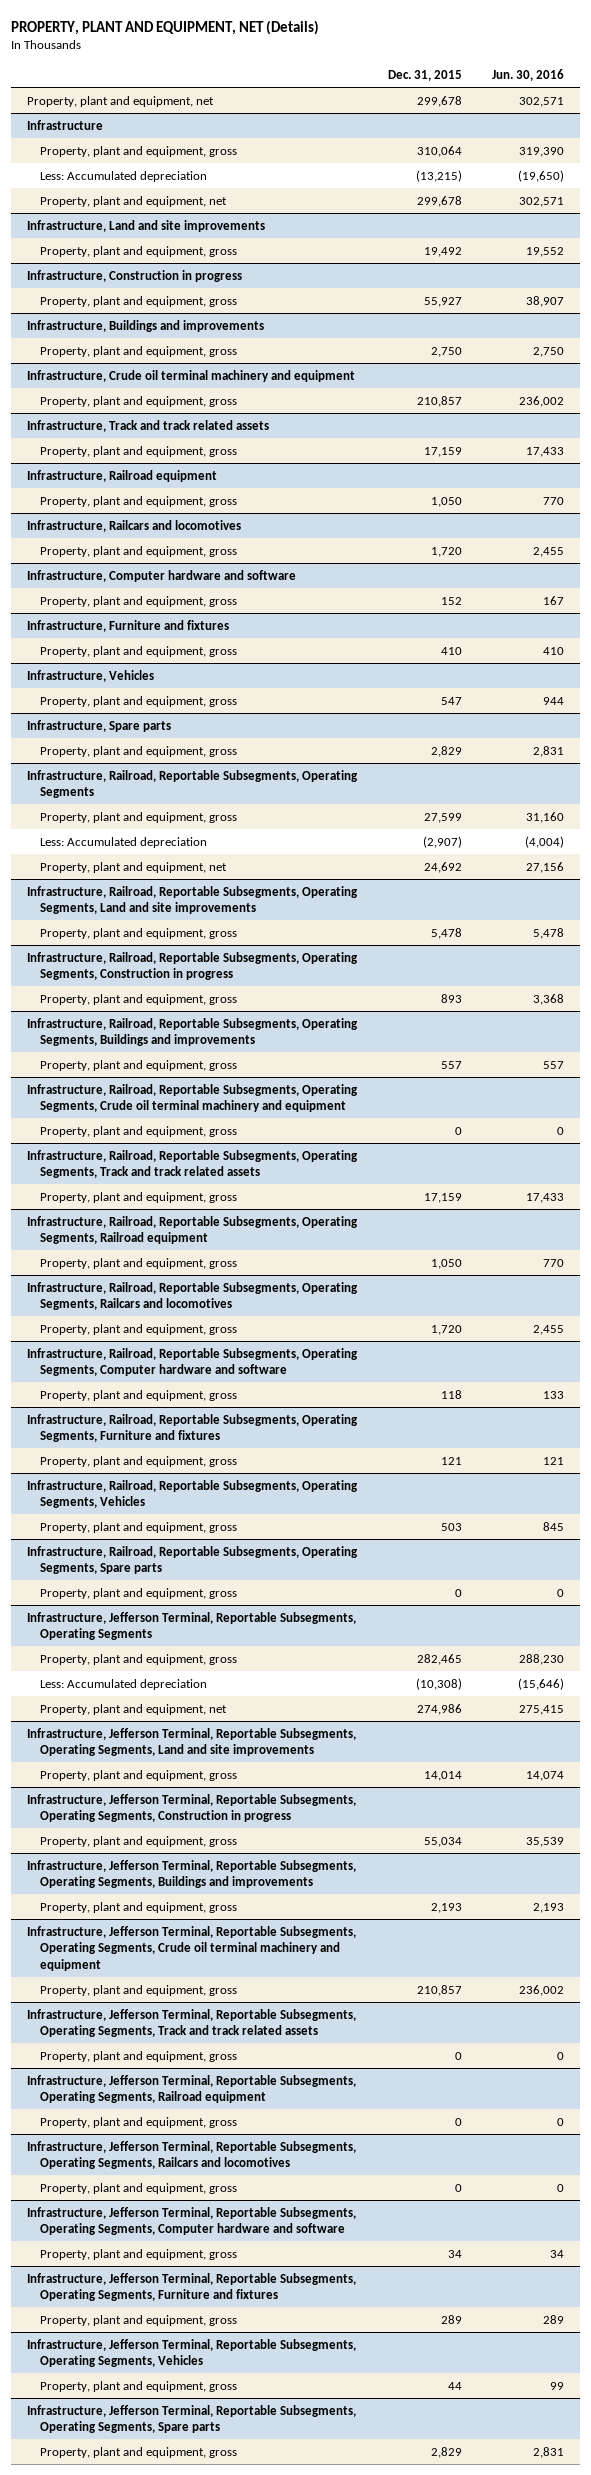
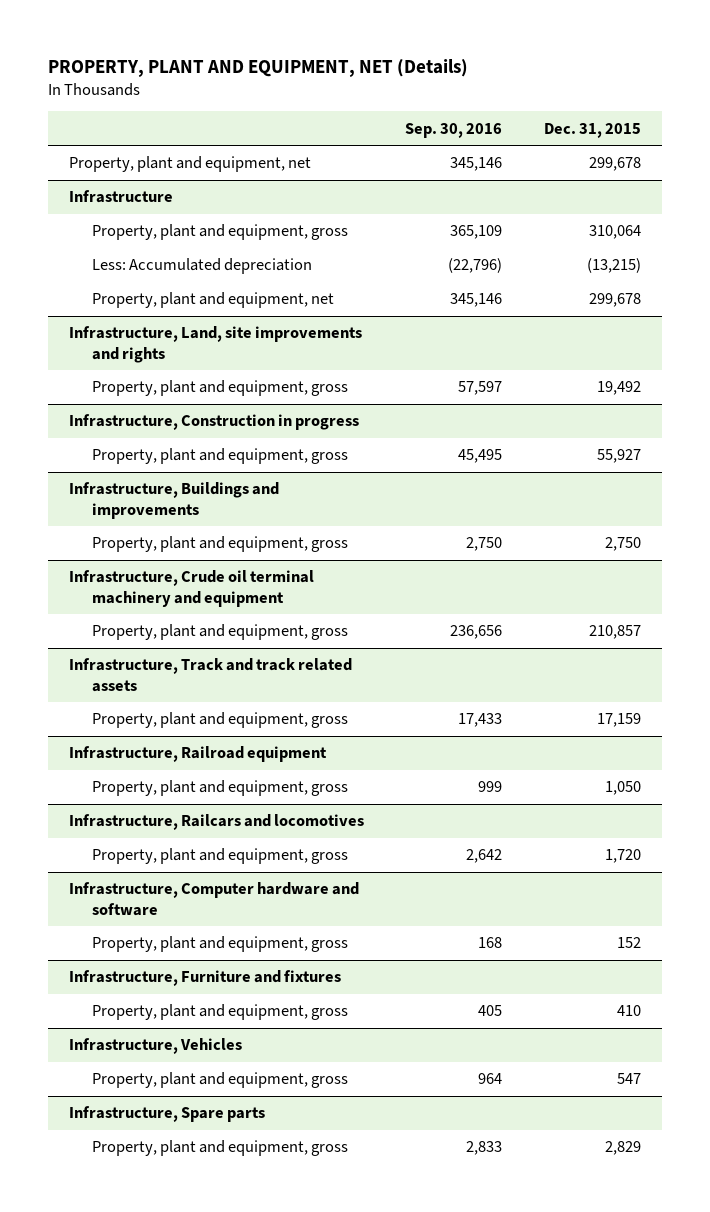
[492,69,565,82] Jun. 30, 2016 -> none
none -> [405,122,503,138] Sep. 30, 2016
[26,219,265,232] Infrastructure, Land and site improvements -> [68,326,362,364] Infrastructure, Land, site improvements and rights
[26,769,358,799] Infrastructure, Railroad, Reportable Subsegments, Operating Segments -> none
[40,811,238,823] Property, plant and equipment, gross -> none
[40,836,208,848] Less: Accumulated depreciation -> none
[40,861,228,873] Property, plant and equipment, net -> none
[26,885,358,915] Infrastructure, Railroad, Reportable Subsegments, Operating Segments, Land and site improvements -> none
[40,927,238,939] Property, plant and equipment, gross -> none
[26,951,358,981] Infrastructure, Railroad, Reportable Subsegments, Operating Segments, Construction in progress -> none
[40,993,238,1005] Property, plant and equipment, gross -> none
[26,1017,358,1047] Infrastructure, Railroad, Reportable Subsegments, Operating Segments, Buildings and improvements -> none
[40,1059,238,1071] Property, plant and equipment, gross -> none
[26,1083,358,1113] Infrastructure, Railroad, Reportable Subsegments, Operating Segments, Crude oil terminal machinery and equipment -> none
[40,1125,238,1137] Property, plant and equipment, gross -> none
[26,1149,358,1179] Infrastructure, Railroad, Reportable Subsegments, Operating Segments, Track and track related assets -> none
[40,1191,238,1203] Property, plant and equipment, gross -> none
[26,1215,358,1245] Infrastructure, Railroad, Reportable Subsegments, Operating Segments, Railroad equipment -> none
[40,1257,238,1269] Property, plant and equipment, gross -> none
[26,1281,358,1311] Infrastructure, Railroad, Reportable Subsegments, Operating Segments, Railcars and locomotives -> none
[40,1323,238,1335] Property, plant and equipment, gross -> none
[26,1347,358,1377] Infrastructure, Railroad, Reportable Subsegments, Operating Segments, Computer hardware and software -> none
[40,1389,238,1401] Property, plant and equipment, gross -> none
[26,1413,358,1443] Infrastructure, Railroad, Reportable Subsegments, Operating Segments, Furniture and fixtures -> none
[40,1455,238,1467] Property, plant and equipment, gross -> none
[26,1479,358,1509] Infrastructure, Railroad, Reportable Subsegments, Operating Segments, Vehicles -> none
[40,1521,238,1533] Property, plant and equipment, gross -> none
[26,1545,358,1575] Infrastructure, Railroad, Reportable Subsegments, Operating Segments, Spare parts -> none
[40,1587,238,1599] Property, plant and equipment, gross -> none
[26,1611,356,1641] Infrastructure, Jefferson Terminal, Reportable Subsegments, Operating Segments -> none
[40,1653,238,1665] Property, plant and equipment, gross -> none
[40,1678,208,1690] Less: Accumulated depreciation -> none
[40,1703,228,1715] Property, plant and equipment, net -> none
[26,1727,356,1757] Infrastructure, Jefferson Terminal, Reportable Subsegments, Operating Segments, Land and site improvements -> none
[40,1769,238,1781] Property, plant and equipment, gross -> none
[26,1793,356,1823] Infrastructure, Jefferson Terminal, Reportable Subsegments, Operating Segments, Construction in progress -> none
[40,1835,238,1847] Property, plant and equipment, gross -> none
[26,1859,356,1889] Infrastructure, Jefferson Terminal, Reportable Subsegments, Operating Segments, Buildings and improvements -> none
[40,1901,238,1913] Property, plant and equipment, gross -> none
[26,1925,356,1971] Infrastructure, Jefferson Terminal, Reportable Subsegments, Operating Segments, Crude oil terminal machinery and equipment -> none
[40,1984,238,1996] Property, plant and equipment, gross -> none
[26,2008,356,2038] Infrastructure, Jefferson Terminal, Reportable Subsegments, Operating Segments, Track and track related assets -> none
[40,2050,238,2062] Property, plant and equipment, gross -> none
[26,2074,356,2104] Infrastructure, Jefferson Terminal, Reportable Subsegments, Operating Segments, Railroad equipment -> none
[40,2116,238,2128] Property, plant and equipment, gross -> none
[26,2140,356,2170] Infrastructure, Jefferson Terminal, Reportable Subsegments, Operating Segments, Railcars and locomotives -> none
[40,2182,238,2194] Property, plant and equipment, gross -> none
[26,2206,356,2236] Infrastructure, Jefferson Terminal, Reportable Subsegments, Operating Segments, Computer hardware and software -> none
[40,2248,238,2260] Property, plant and equipment, gross -> none
[26,2272,356,2302] Infrastructure, Jefferson Terminal, Reportable Subsegments, Operating Segments, Furniture and fixtures -> none
[40,2314,238,2326] Property, plant and equipment, gross -> none
[26,2338,356,2368] Infrastructure, Jefferson Terminal, Reportable Subsegments, Operating Segments, Vehicles -> none
[40,2380,238,2392] Property, plant and equipment, gross -> none
[26,2404,356,2434] Infrastructure, Jefferson Terminal, Reportable Subsegments, Operating Segments, Spare parts -> none
[40,2446,238,2458] Property, plant and equipment, gross -> none

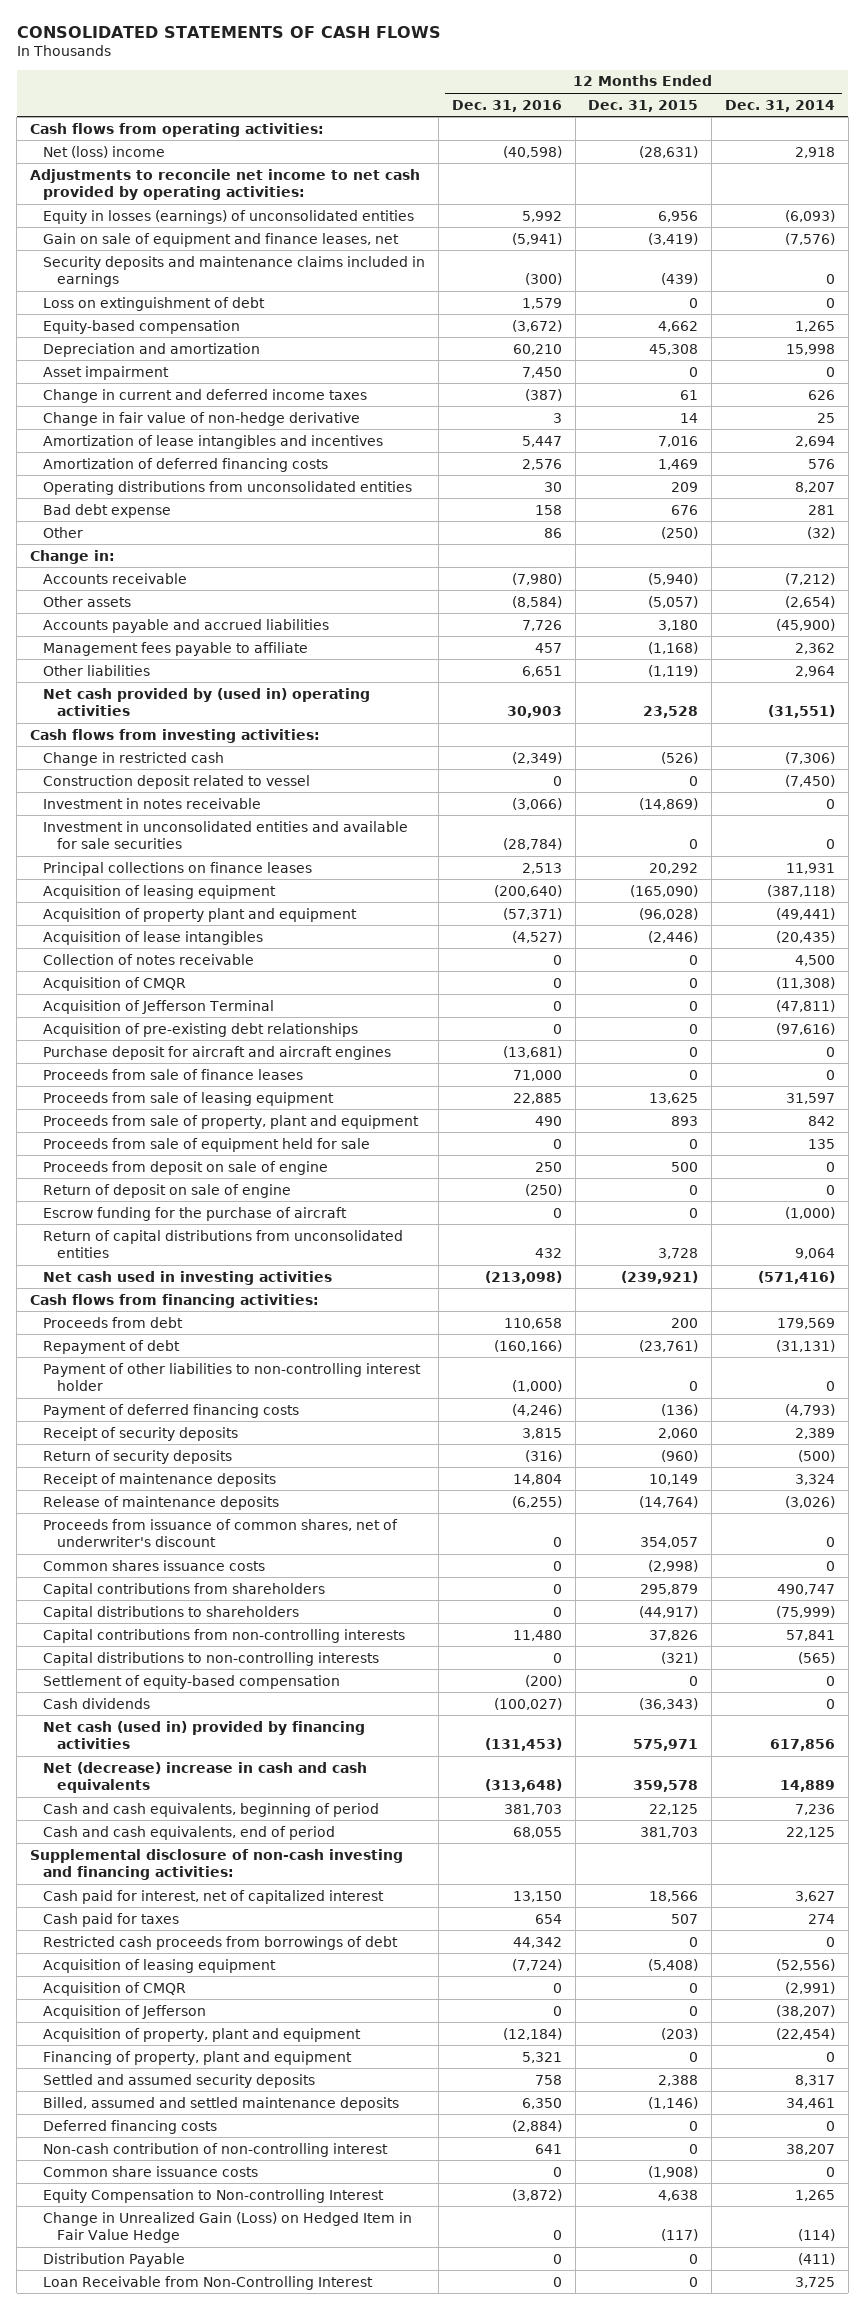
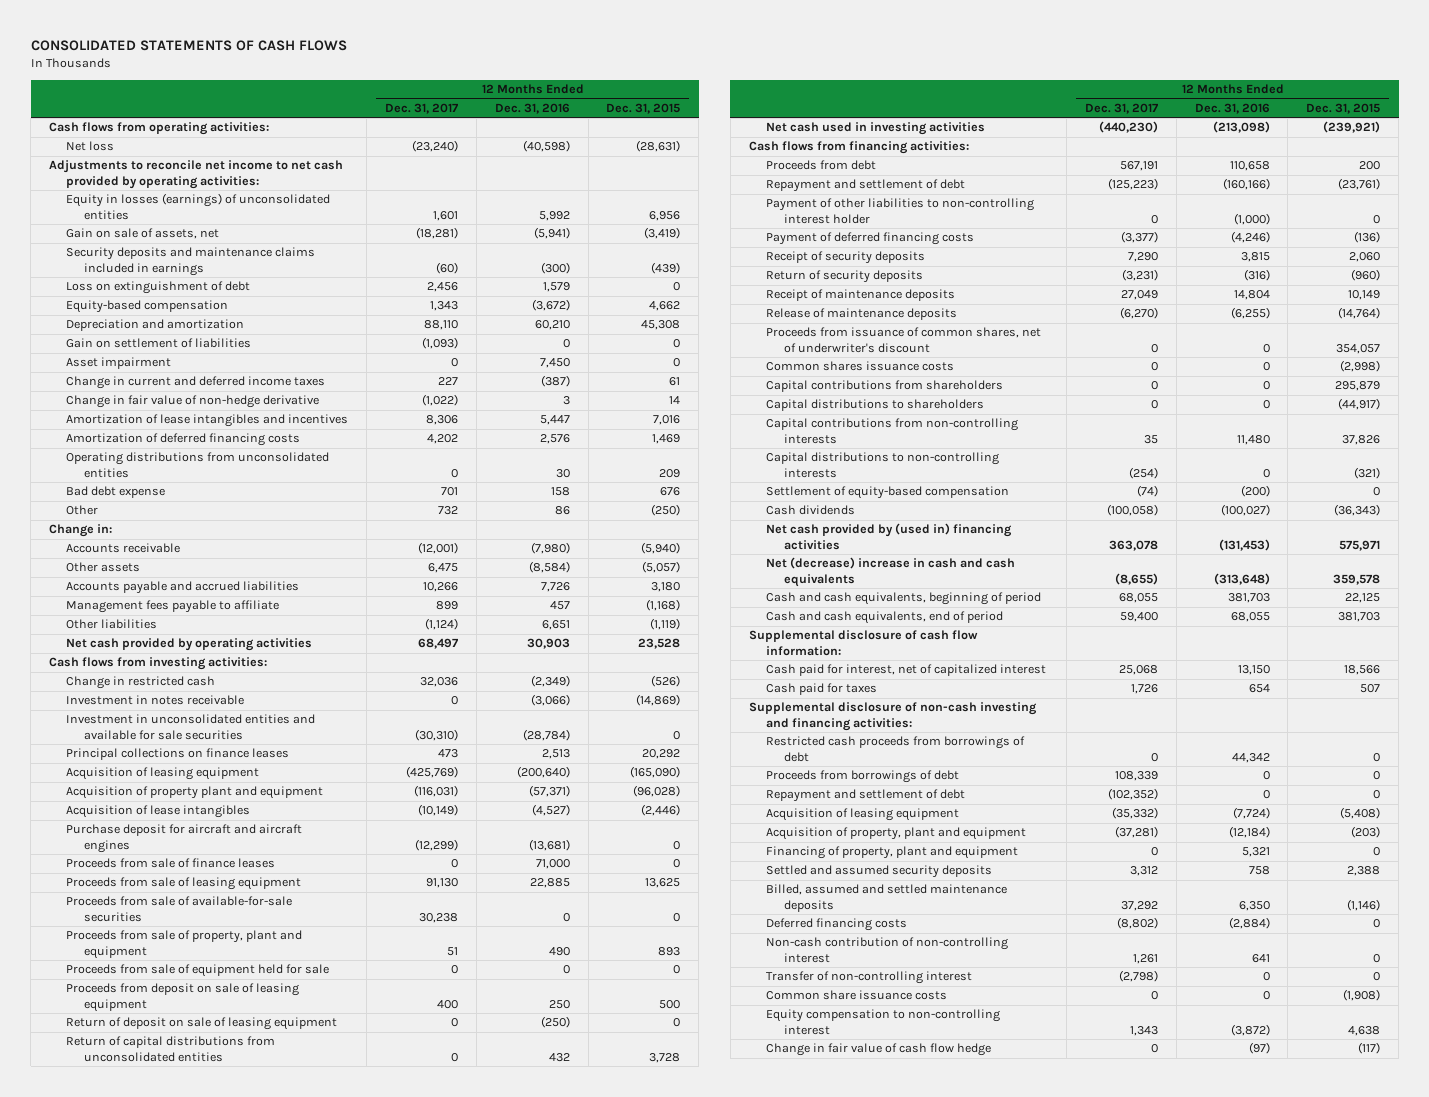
[724,99,835,112] Dec. 31, 2014 -> none
none -> [385,103,459,115] Dec. 31, 2017
[43,145,166,158] Net (loss) income -> [66,141,115,152] Net loss
[43,232,400,247] Gain on sale of equipment and finance leases, net -> [66,228,220,240] Gain on sale of assets, net
none -> [66,338,252,349] Gain on settlement of liabilities
[43,687,371,717] Net cash provided by (used in) operating activities -> [66,638,313,652] Net cash provided by operating activities
[43,774,311,789] Construction deposit related to vessel -> none
[43,953,255,965] Collection of notes receivable -> none
[43,976,187,991] Acquisition of CMQR -> none
[43,999,275,1014] Acquisition of Jefferson Terminal -> none
[43,1022,359,1037] Acquisition of pre-existing debt relationships -> none
none -> [66,896,293,922] Proceeds from sale of available-for-sale securities
[43,1206,348,1221] Escrow funding for the purchase of aircraft -> none
[43,1160,329,1175] Proceeds from deposit on sale of engine -> [66,983,300,1012] Proceeds from deposit on sale of leasing equipment
[43,1183,292,1198] Return of deposit on sale of engine -> [66,1017,338,1031] Return of deposit on sale of leasing equipment
[43,1339,181,1354] Repayment of debt -> [766,179,966,193] Repayment and settlement of debt
[43,1720,366,1750] Net cash (used in) provided by financing activities -> [766,523,1013,550] Net cash provided by (used in) financing activities
none -> [748,630,978,656] Supplemental disclosure of cash flow information:
[30,1848,404,1881] Supplemental disclosure of non-cash investing and financing activities: -> [748,702,1037,731] Supplemental disclosure of non-cash investing and financing activities:
none -> [766,770,960,784] Proceeds from borrowings of debt
none -> [766,789,966,803] Repayment and settlement of debt
[43,1981,187,1996] Acquisition of CMQR -> none
[43,2004,207,2019] Acquisition of Jefferson -> none
none -> [766,971,973,985] Transfer of non-controlling interest
[43,2252,186,2267] Distribution Payable -> none
[43,2275,374,2290] Loan Receivable from Non-Controlling Interest -> none
[43,2188,385,2203] Equity Compensation to Non-controlling Interest -> [766,1009,1001,1035] Equity compensation to non-controlling interest
[43,2211,413,2244] Change in Unrealized Gain (Loss) on Hedged Item in Fair Value Hedge -> [766,1043,992,1057] Change in fair value of cash flow hedge
[552,2230,562,2241] 0 -> [1248,1042,1270,1055] (97)

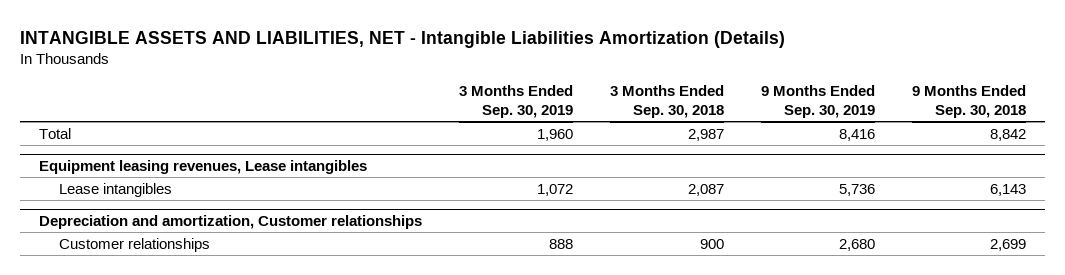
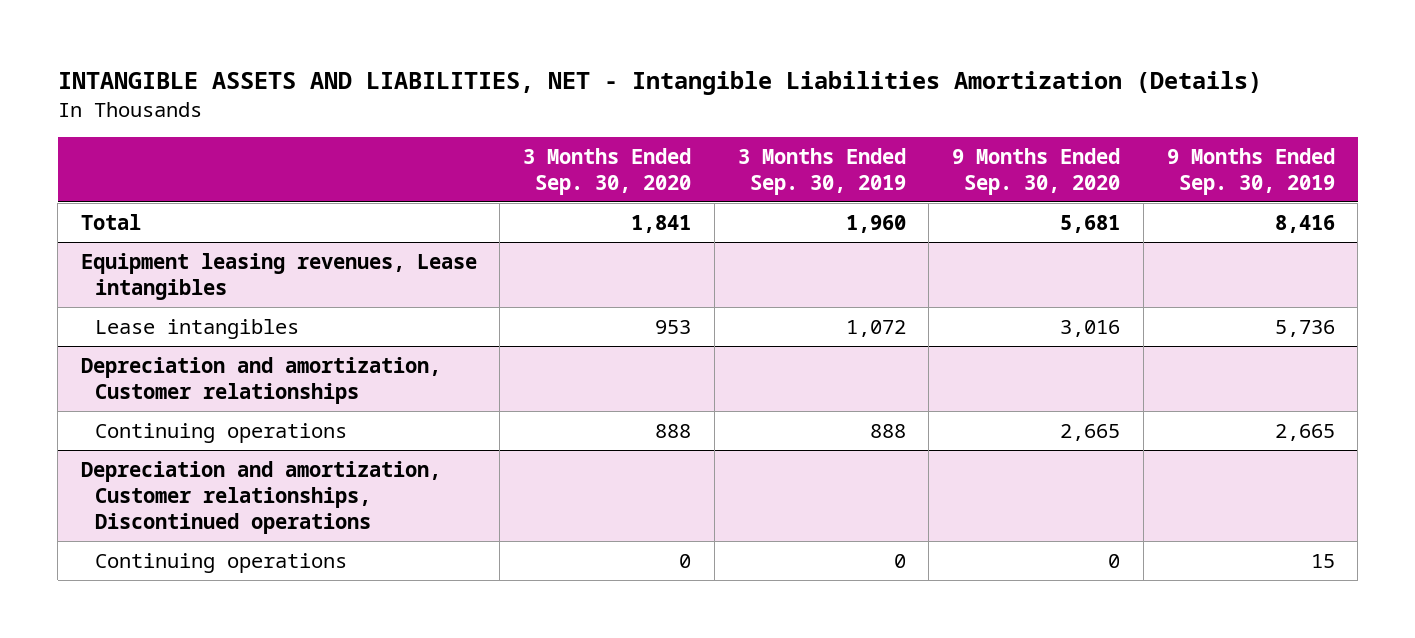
[609,85,724,119] 3 Months Ended Sep. 30, 2018 -> none
[912,85,1027,119] 9 Months Ended Sep. 30, 2018 -> none
none -> [523,147,692,195] 3 Months Ended Sep. 30, 2020
none -> [952,147,1121,195] 9 Months Ended Sep. 30, 2020
[58,237,210,252] Customer relationships -> none
none -> [95,422,348,443] Continuing operations
none -> [80,460,441,534] Depreciation and amortization, Customer relationships, Discontinued operations
none -> [95,552,348,573] Continuing operations

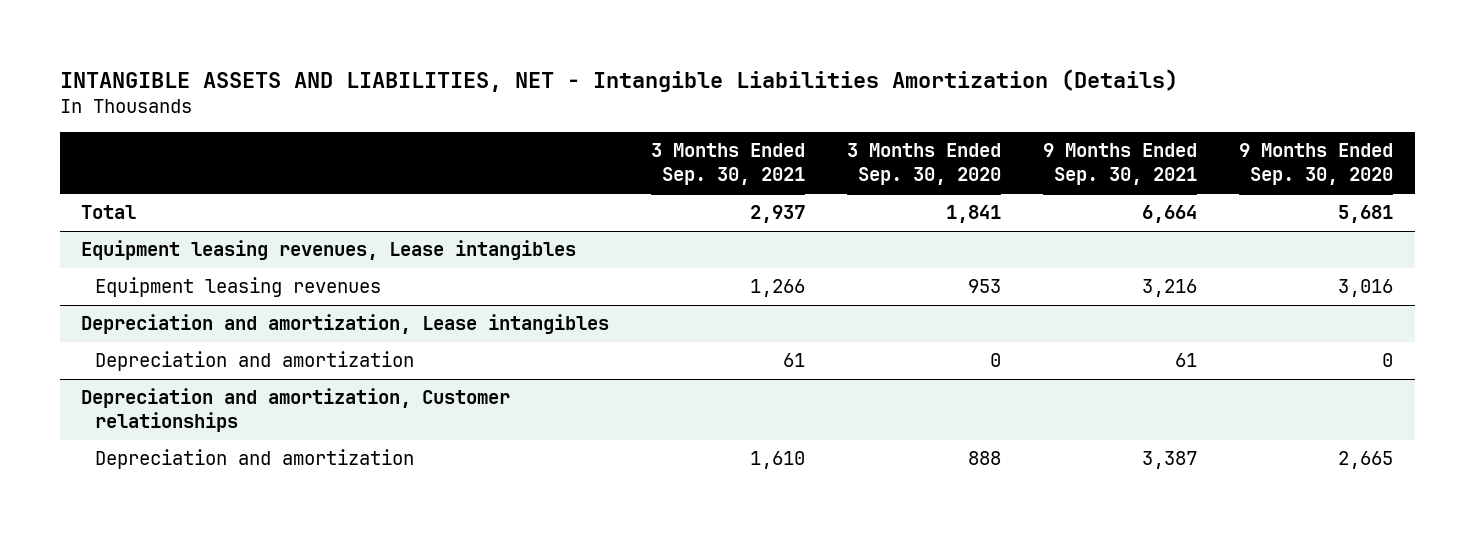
[737,147,906,195] 3 Months Ended Sep. 30, 2019 -> none
[1166,147,1335,195] 9 Months Ended Sep. 30, 2019 -> none
none -> [650,143,805,186] 3 Months Ended Sep. 30, 2021
none -> [1043,143,1198,186] 9 Months Ended Sep. 30, 2021
[95,318,300,339] Lease intangibles -> [94,277,381,298] Equipment leasing revenues
none -> [80,314,609,335] Depreciation and amortization, Lease intangibles
none -> [94,351,414,372] Depreciation and amortization
[80,460,441,534] Depreciation and amortization, Customer relationships, Discontinued operations -> none
[95,552,348,573] Continuing operations -> none
[95,422,348,443] Continuing operations -> [94,449,414,470] Depreciation and amortization

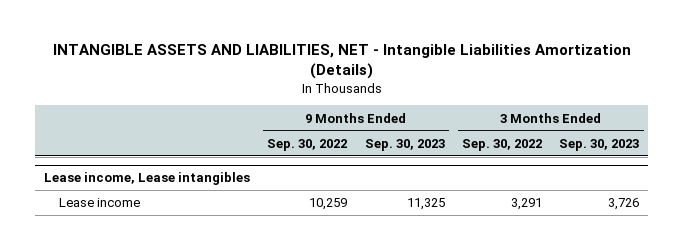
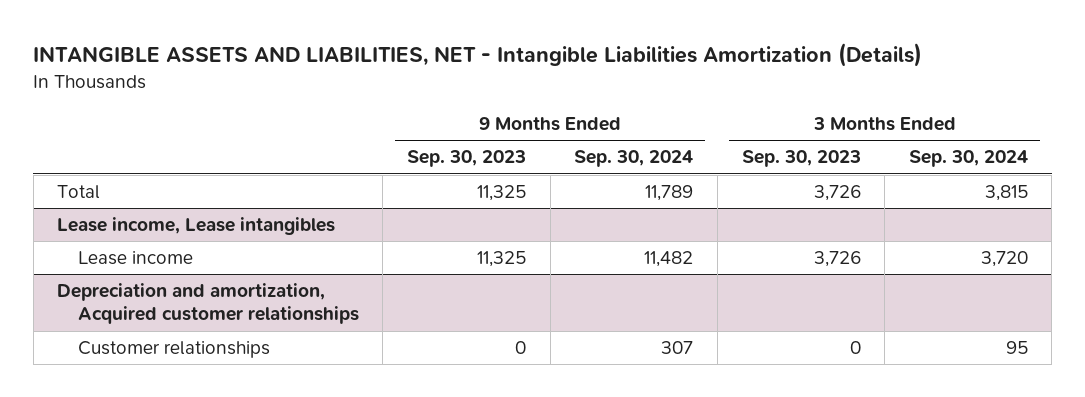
[267,138,348,151] Sep. 30, 2022 -> none
[461,138,542,151] Sep. 30, 2022 -> none
none -> [574,150,694,168] Sep. 30, 2024
none -> [908,150,1028,168] Sep. 30, 2024
none -> [57,185,101,200] Total
none -> [57,283,359,325] Depreciation and amortization, Acquired customer relationships
none -> [77,341,270,359] Customer relationships

